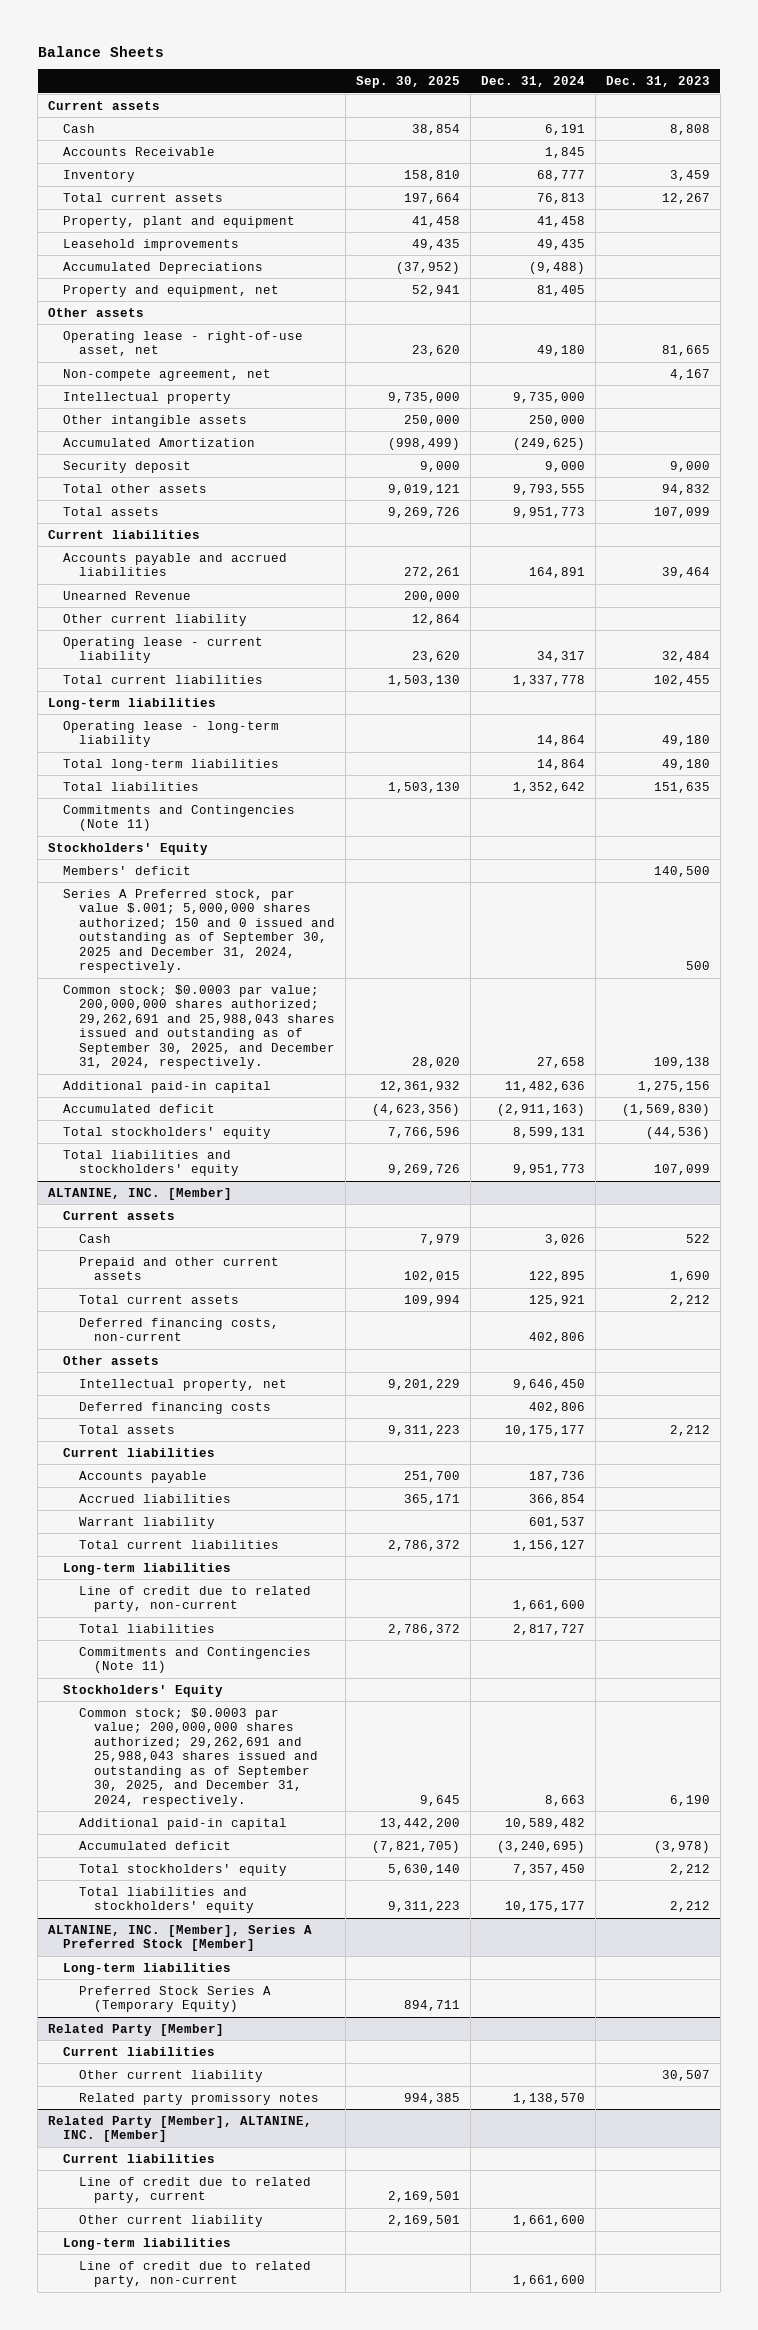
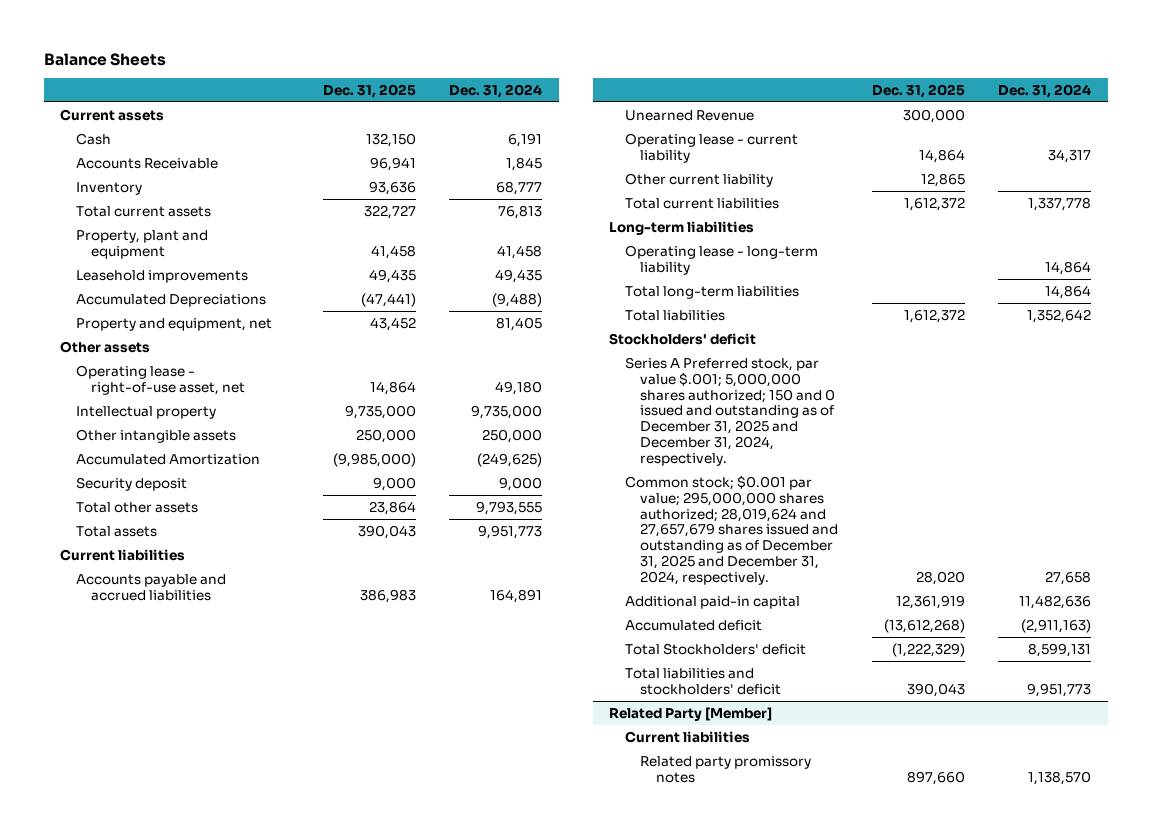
[355,76,460,89] Sep. 30, 2025 -> none
[605,76,710,88] Dec. 31, 2023 -> none
none -> [322,83,416,98] Dec. 31, 2025
[63,368,272,381] Non-compete agreement, net -> none
[63,613,248,626] Other current liability -> [624,172,773,187] Other current liability
[63,804,296,832] Commitments and Contingencies (Note 11) -> none
[63,865,192,875] Members' deficit -> none
[48,842,209,855] Stockholders' Equity -> [609,332,757,345] Stockholders' deficit
[63,888,335,974] Series A Preferred stock, par value $.001; 5,000,000 shares authorized; 150 and 0 issued and outstanding as of September 30, 2025 and December 31, 2024, respectively. -> [624,356,836,467] Series A Preferred stock, par value $.001; 5,000,000 shares authorized; 150 and 0 issued and outstanding as of December 31, 2025 and December 31, 2024, respectively.
[63,984,335,1070] Common stock; $0.0003 par value; 200,000,000 shares authorized; 29,262,691 and 25,988,043 shares issued and outstanding as of September 30, 2025, and December 31, 2024, respectively. -> [624,474,839,586] Common stock; $0.001 par value; 295,000,000 shares authorized; 28,019,624 and 27,657,679 shares issued and outstanding as of December 31, 2025 and December 31, 2024, respectively.
[48,1187,233,1200] ALTANINE, INC. [Member] -> none
[63,1210,176,1220] Current assets -> none
[78,1233,111,1243] Cash -> none
[78,1256,279,1281] Prepaid and other current assets -> none
[78,1294,239,1304] Total current assets -> none
[78,1317,279,1342] Deferred financing costs, non-current -> none
[63,1355,160,1365] Other assets -> none
[78,1378,287,1391] Intellectual property, net -> none
[78,1401,271,1414] Deferred financing costs -> none
[78,1424,175,1434] Total assets -> none
[63,1447,216,1457] Current liabilities -> none
[78,1470,207,1483] Accounts payable -> none
[78,1493,231,1503] Accrued liabilities -> none
[78,1516,215,1529] Warrant liability -> none
[78,1539,279,1549] Total current liabilities -> none
[63,1562,232,1575] Long-term liabilities -> none
[78,1585,311,1613] Line of credit due to related party, non-current -> none
[78,1623,215,1633] Total liabilities -> none
[78,1646,311,1674] Commitments and Contingencies (Note 11) -> none
[63,1684,224,1697] Stockholders' Equity -> none
[78,1707,318,1808] Common stock; $0.0003 par value; 200,000,000 shares authorized; 29,262,691 and 25,988,043 shares issued and outstanding as of September 30, 2025, and December 31, 2024, respectively. -> none
[78,1817,287,1830] Additional paid-in capital -> none
[78,1840,231,1850] Accumulated deficit -> none
[78,1863,287,1876] Total stockholders' equity -> none
[78,1886,254,1914] Total liabilities and stockholders' equity -> none
[48,1924,313,1952] ALTANINE, INC. [Member], Series A Preferred Stock [Member] -> none
[63,1962,232,1975] Long-term liabilities -> none
[78,1985,271,2013] Preferred Stock Series A (Temporary Equity) -> none
[63,1126,272,1139] Total stockholders' equity -> [624,642,806,655] Total Stockholders' deficit
[63,1149,239,1177] Total liabilities and stockholders' equity -> [624,667,782,695] Total liabilities and stockholders' deficit
[78,2069,263,2082] Other current liability -> none
[48,2115,313,2143] Related Party [Member], ALTANINE, INC. [Member] -> none
[63,2153,216,2163] Current liabilities -> none
[78,2176,311,2204] Line of credit due to related party, current -> none
[78,2214,263,2227] Other current liability -> none
[63,2237,232,2250] Long-term liabilities -> none
[78,2260,311,2288] Line of credit due to related party, non-current -> none

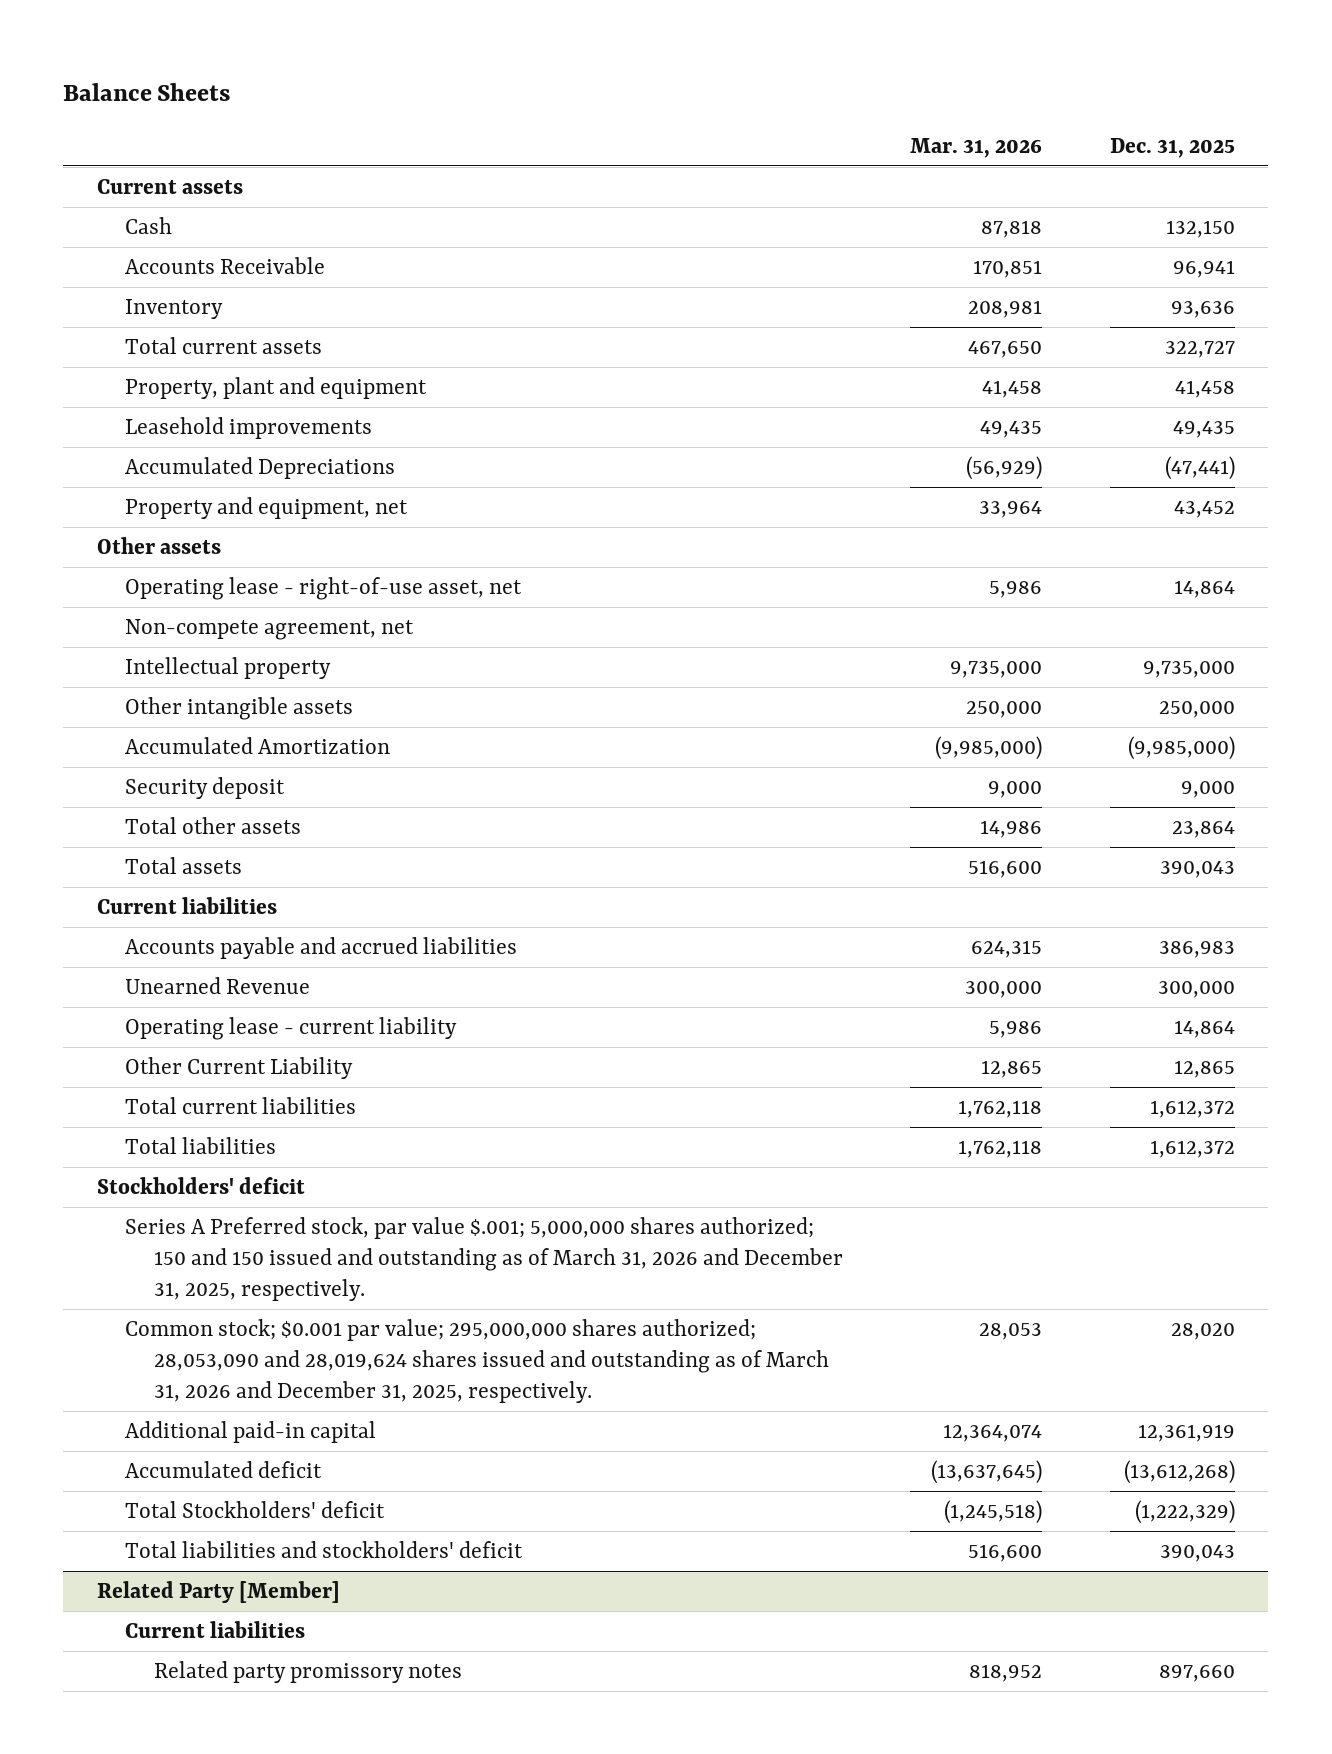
[448,83,542,98] Dec. 31, 2024 -> none
none -> [910,137,1043,158] Mar. 31, 2026
none -> [125,619,415,641] Non-compete agreement, net
[624,172,773,187] Other current liability -> [125,1057,354,1080] Other Current Liability
[609,220,755,235] Long-term liabilities -> none
[624,244,818,275] Operating lease - long-term liability -> none
[624,285,799,299] Total long-term liabilities -> none
[624,356,836,467] Series A Preferred stock, par value $.001; 5,000,000 shares authorized; 150 and 0 issued and outstanding as of December 31, 2025 and December 31, 2024, respectively. -> [125,1217,843,1301] Series A Preferred stock, par value $.001; 5,000,000 shares authorized; 150 and 150 issued and outstanding as of March 31, 2026 and December 31, 2025, respectively.
[624,474,839,586] Common stock; $0.001 par value; 295,000,000 shares authorized; 28,019,624 and 27,657,679 shares issued and outstanding as of December 31, 2025 and December 31, 2024, respectively. -> [125,1319,829,1403] Common stock; $0.001 par value; 295,000,000 shares authorized; 28,053,090 and 28,019,624 shares issued and outstanding as of March 31, 2026 and December 31, 2025, respectively.

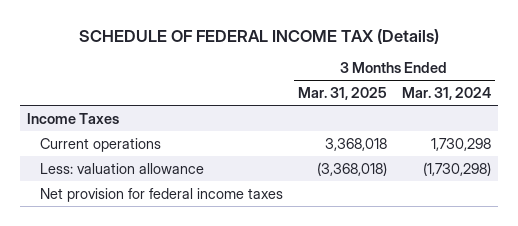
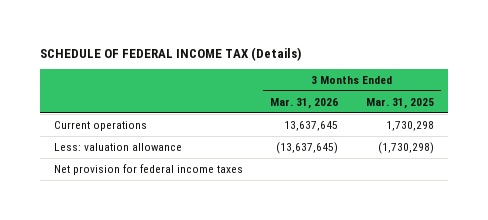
[401,87,491,101] Mar. 31, 2024 -> none
none -> [270,97,339,109] Mar. 31, 2026
[26,112,119,124] Income Taxes -> none
[325,137,388,151] 3,368,018 -> [386,120,435,131] 1,730,298
[317,161,388,176] (3,368,018) -> [378,141,435,154] (1,730,298)

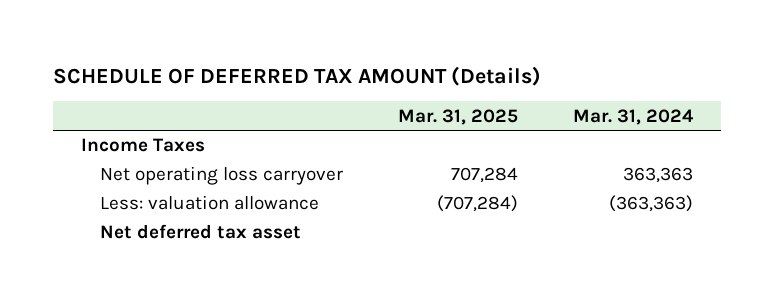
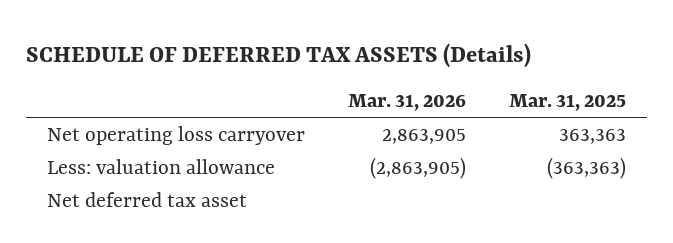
[53,65,542,86] SCHEDULE OF DEFERRED TAX AMOUNT (Details) -> [26,42,532,68] SCHEDULE OF DEFERRED TAX ASSETS (Details)
[573,108,695,125] Mar. 31, 2024 -> none
none -> [348,94,467,112] Mar. 31, 2026
[80,138,205,153] Income Taxes -> none
[451,167,519,184] 707,284 -> [558,128,626,144] 363,363
[437,195,519,213] (707,284) -> [546,156,626,179] (363,363)

